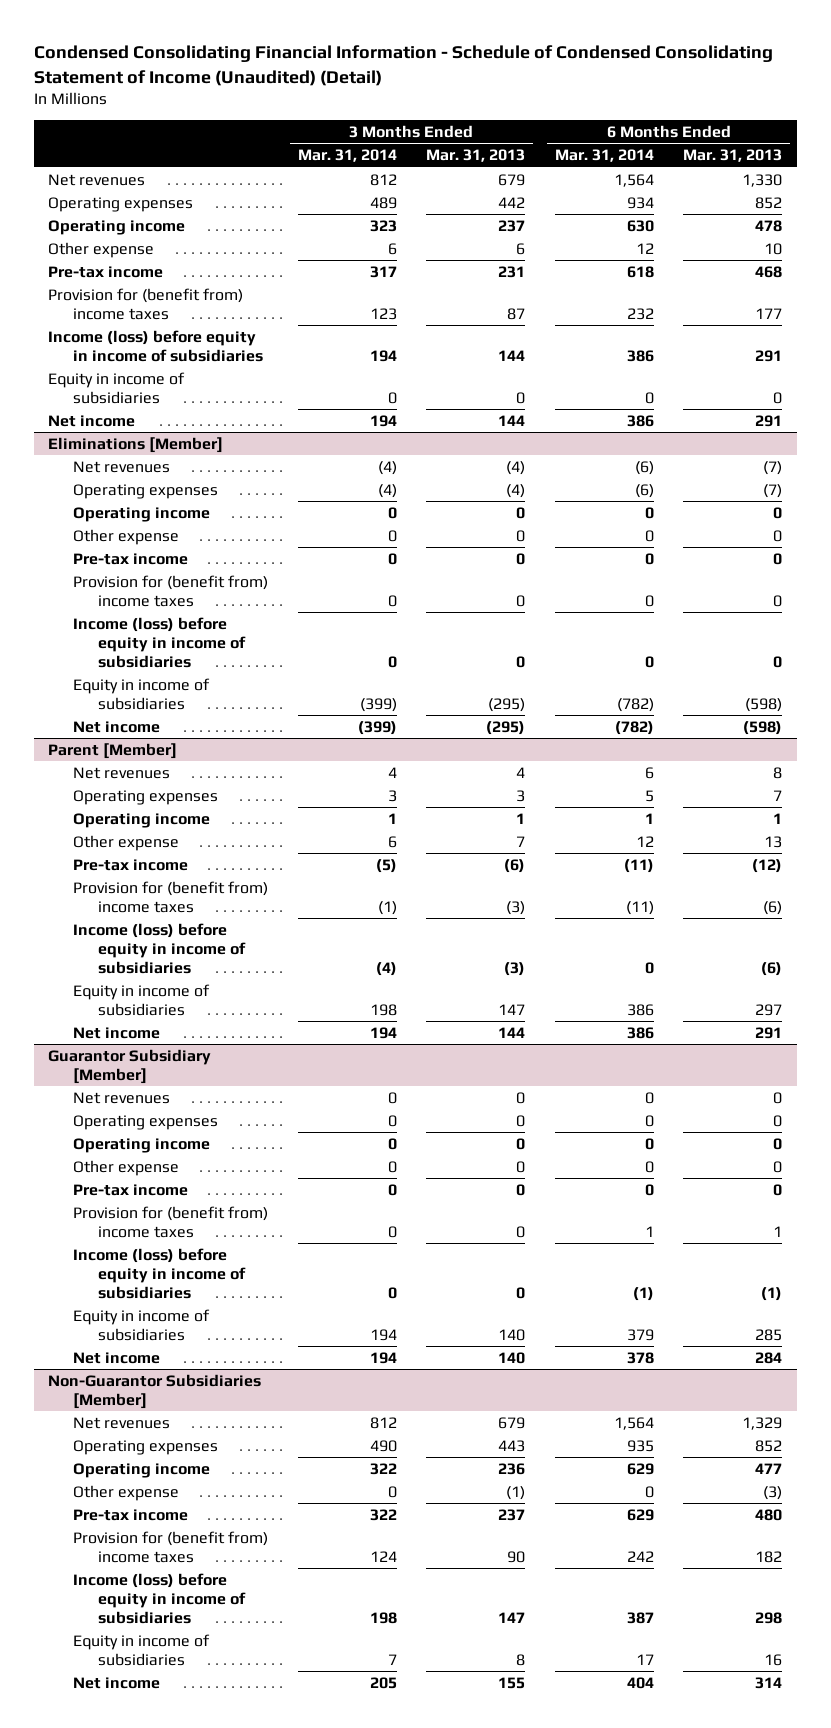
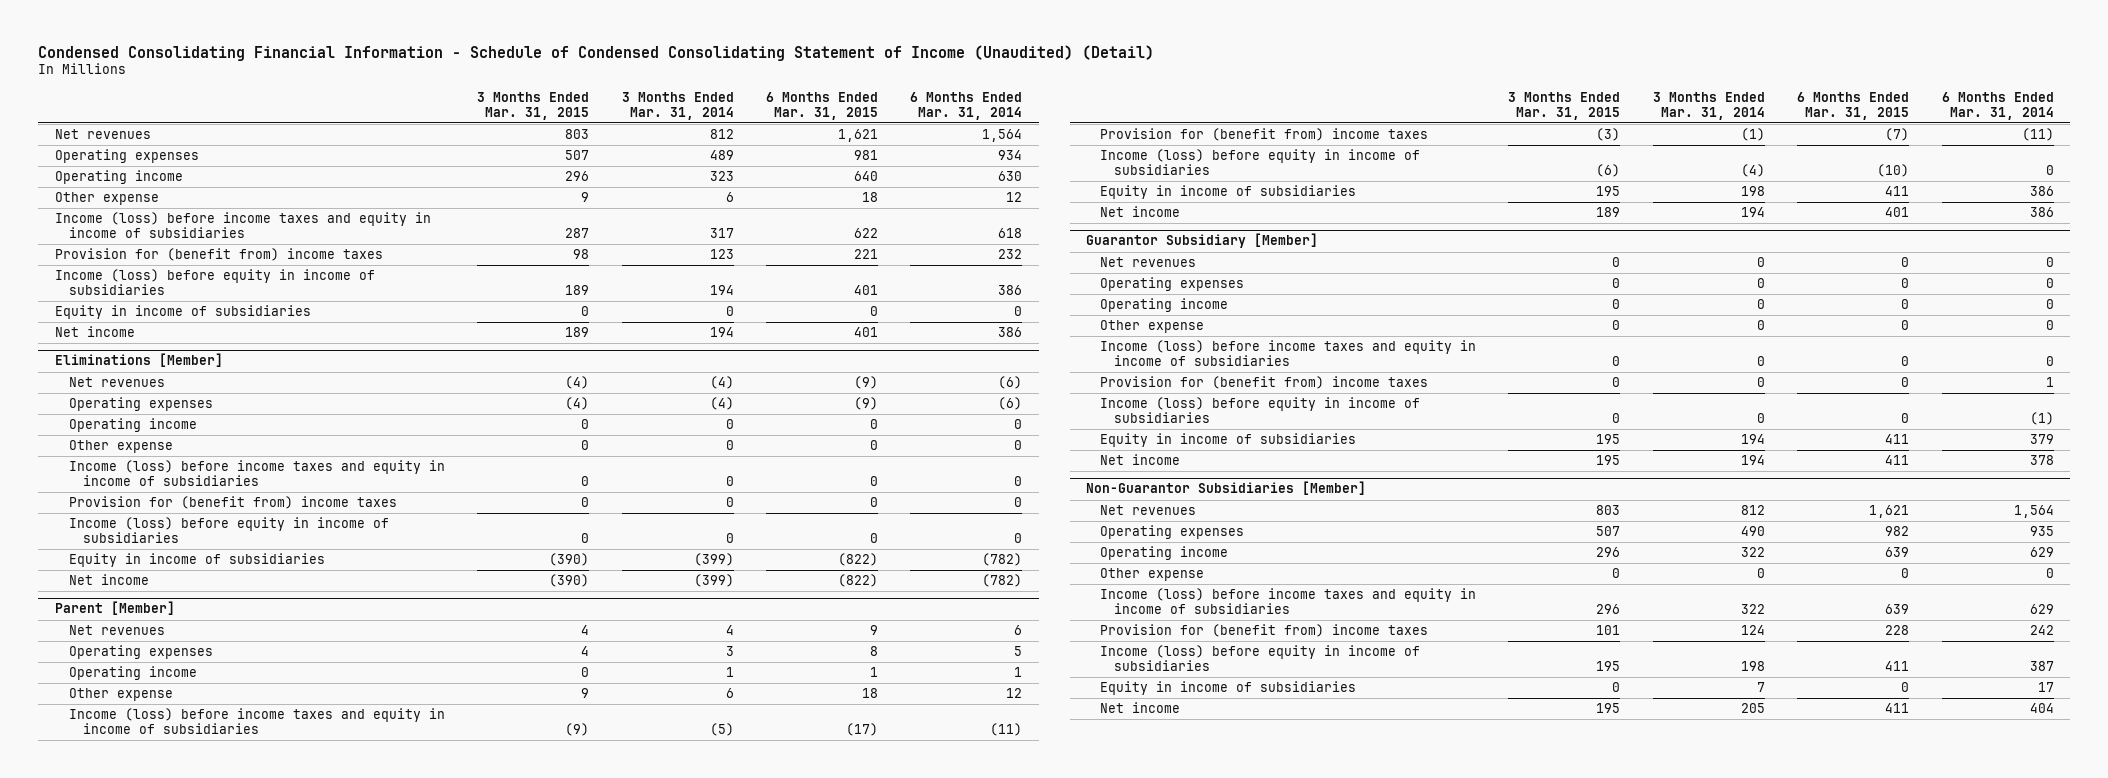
[426,149,526,163] Mar. 31, 2013 -> none
[683,149,783,163] Mar. 31, 2013 -> none
none -> [477,92,590,120] 3 Months Ended Mar. 31, 2015
none -> [765,92,878,120] 6 Months Ended Mar. 31, 2015
[48,265,164,278] Pre-tax income -> [54,212,431,238] Income (loss) before income taxes and equity in income of subsidiaries
[73,552,189,565] Pre-tax income -> [68,460,445,486] Income (loss) before income taxes and equity in income of subsidiaries
[73,858,189,871] Pre-tax income -> [68,708,445,734] Income (loss) before income taxes and equity in income of subsidiaries
[73,1183,189,1196] Pre-tax income -> [1099,340,1476,366] Income (loss) before income taxes and equity in income of subsidiaries
[73,1508,189,1521] Pre-tax income -> [1099,588,1476,614] Income (loss) before income taxes and equity in income of subsidiaries

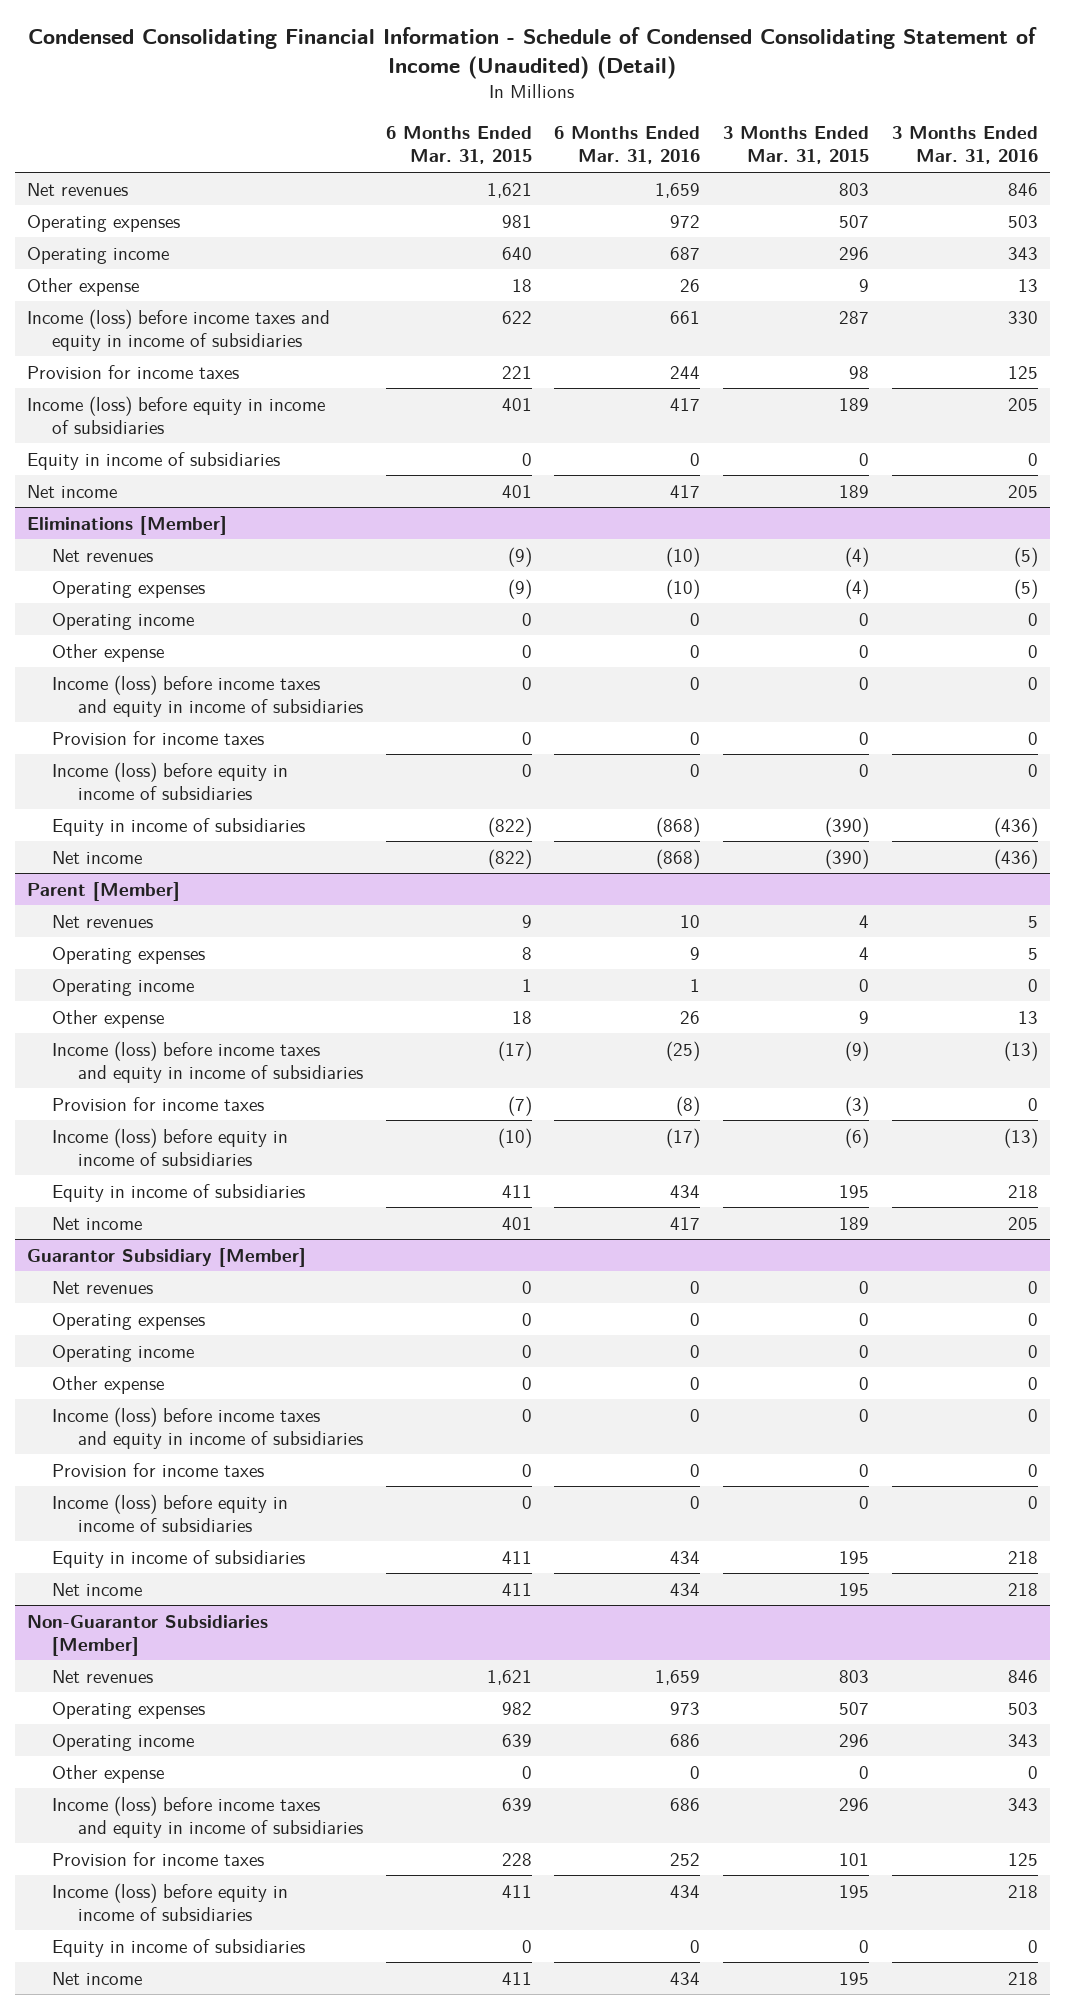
[621,92,734,120] 3 Months Ended Mar. 31, 2014 -> none
[910,92,1023,120] 6 Months Ended Mar. 31, 2014 -> none
none -> [554,126,701,165] 6 Months Ended Mar. 31, 2016
none -> [892,126,1039,165] 3 Months Ended Mar. 31, 2016
[54,248,383,262] Provision for (benefit from) income taxes -> [26,364,239,379] Provision for income taxes
[68,496,397,510] Provision for (benefit from) income taxes -> [52,730,265,745] Provision for income taxes
[1099,128,1428,142] Provision for (benefit from) income taxes -> [52,1096,265,1111] Provision for income taxes
[1099,376,1428,390] Provision for (benefit from) income taxes -> [52,1462,265,1477] Provision for income taxes
[1099,624,1428,638] Provision for (benefit from) income taxes -> [52,1851,265,1866] Provision for income taxes

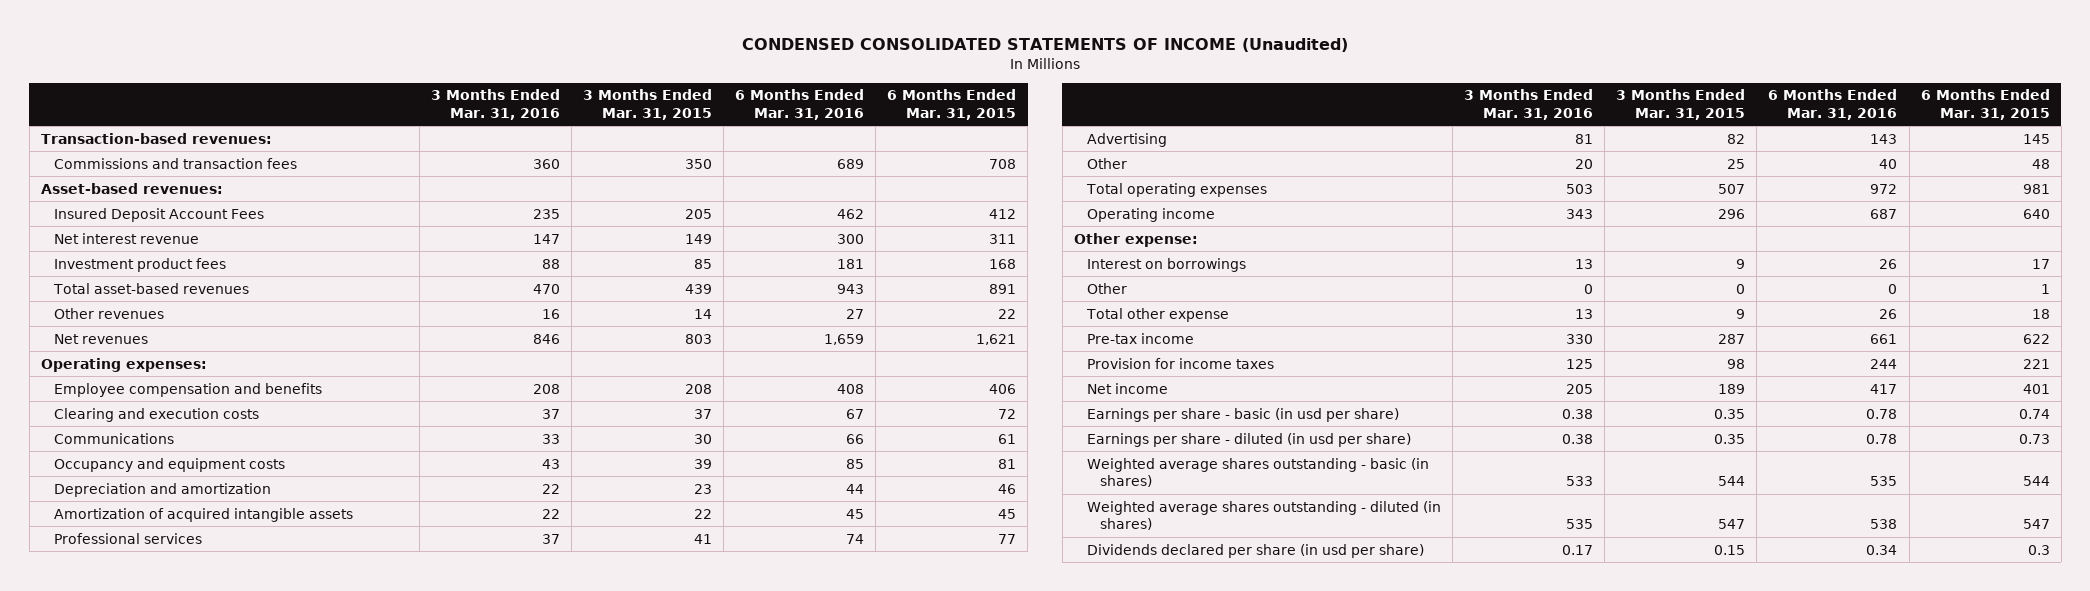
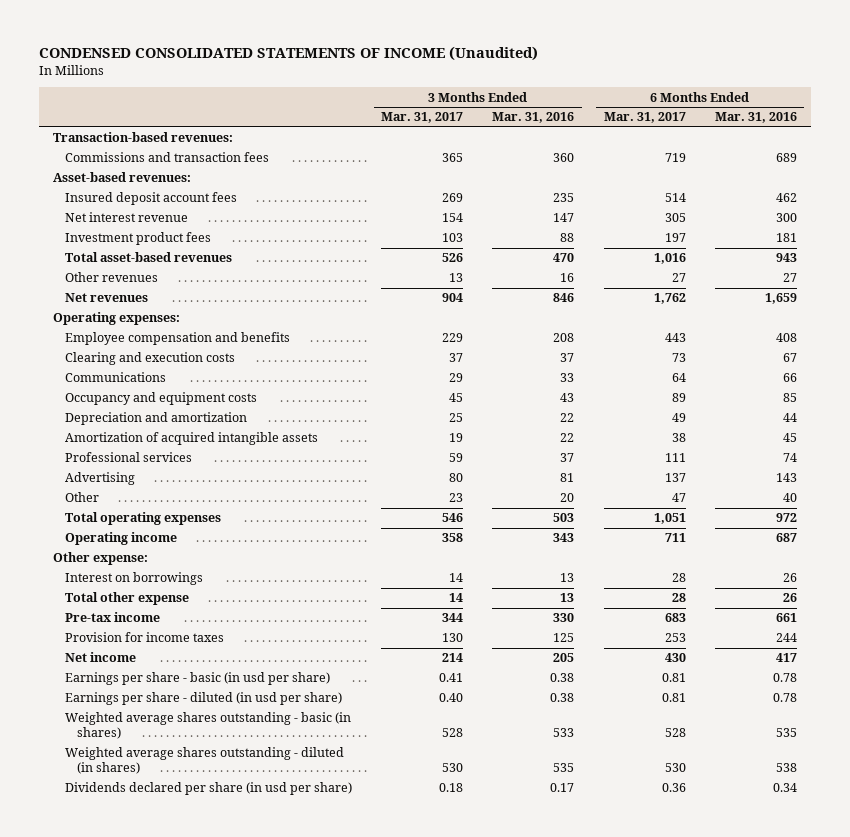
[583,89,713,120] 3 Months Ended Mar. 31, 2015 -> none
[887,89,1017,120] 6 Months Ended Mar. 31, 2015 -> none
none -> [381,112,464,124] Mar. 31, 2017
none -> [603,112,686,124] Mar. 31, 2017
[53,207,264,222] Insured Deposit Account Fees -> [65,192,238,206] Insured deposit account fees
[1087,282,1128,294] Other -> none

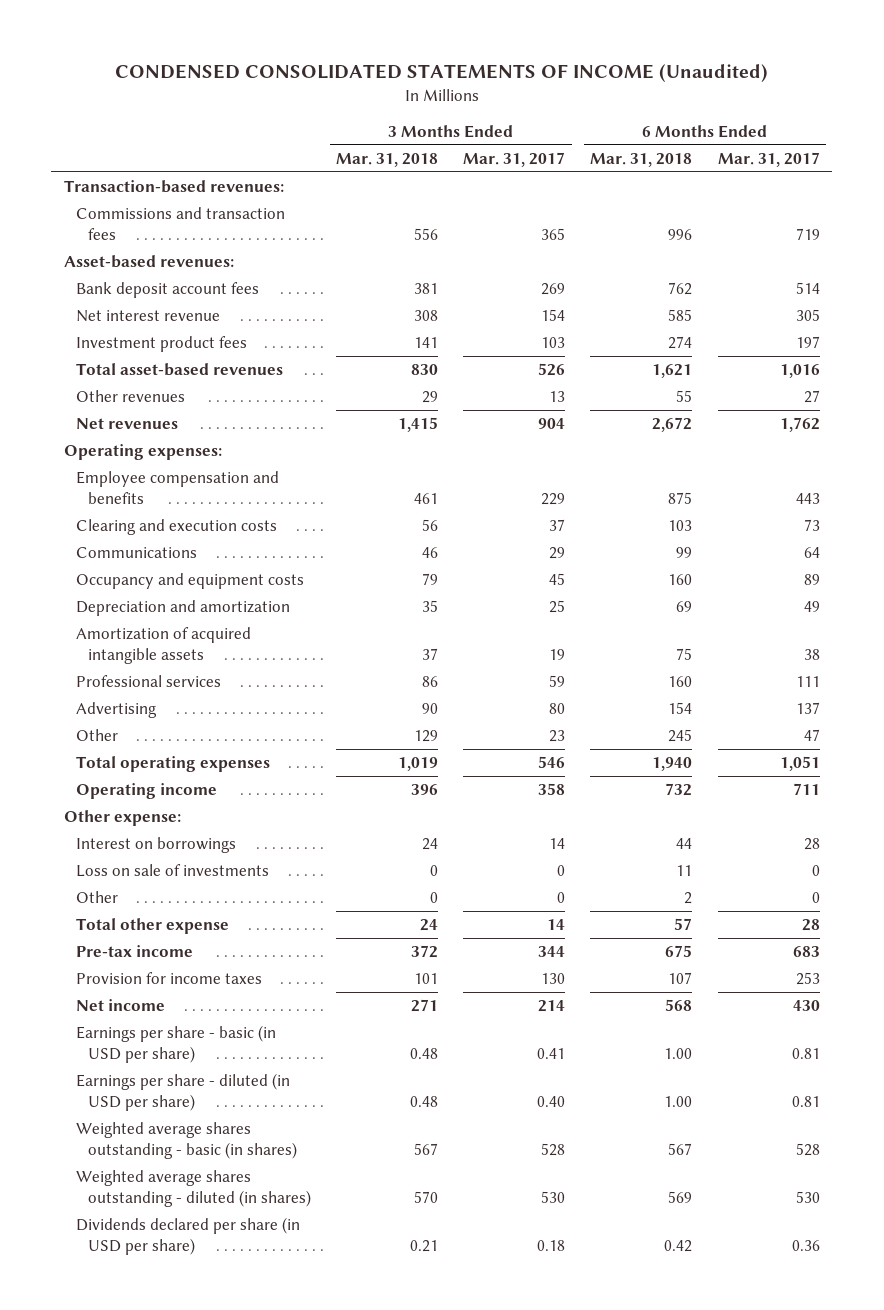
[492,112,575,124] Mar. 31, 2016 -> none
[714,112,797,124] Mar. 31, 2016 -> none
none -> [336,152,439,167] Mar. 31, 2018
none -> [590,152,693,167] Mar. 31, 2018
[65,192,238,206] Insured deposit account fees -> [76,282,260,299] Bank deposit account fees
none -> [76,864,270,878] Loss on sale of investments
none -> [76,891,119,904] Other
[65,672,331,686] Earnings per share - basic (in usd per share) -> [76,1025,277,1064] Earnings per share - basic (in USD per share)
[65,692,343,706] Earnings per share - diluted (in usd per share) -> [76,1073,291,1112] Earnings per share - diluted (in USD per share)
[65,782,353,796] Dividends declared per share (in usd per share) -> [76,1217,301,1256] Dividends declared per share (in USD per share)

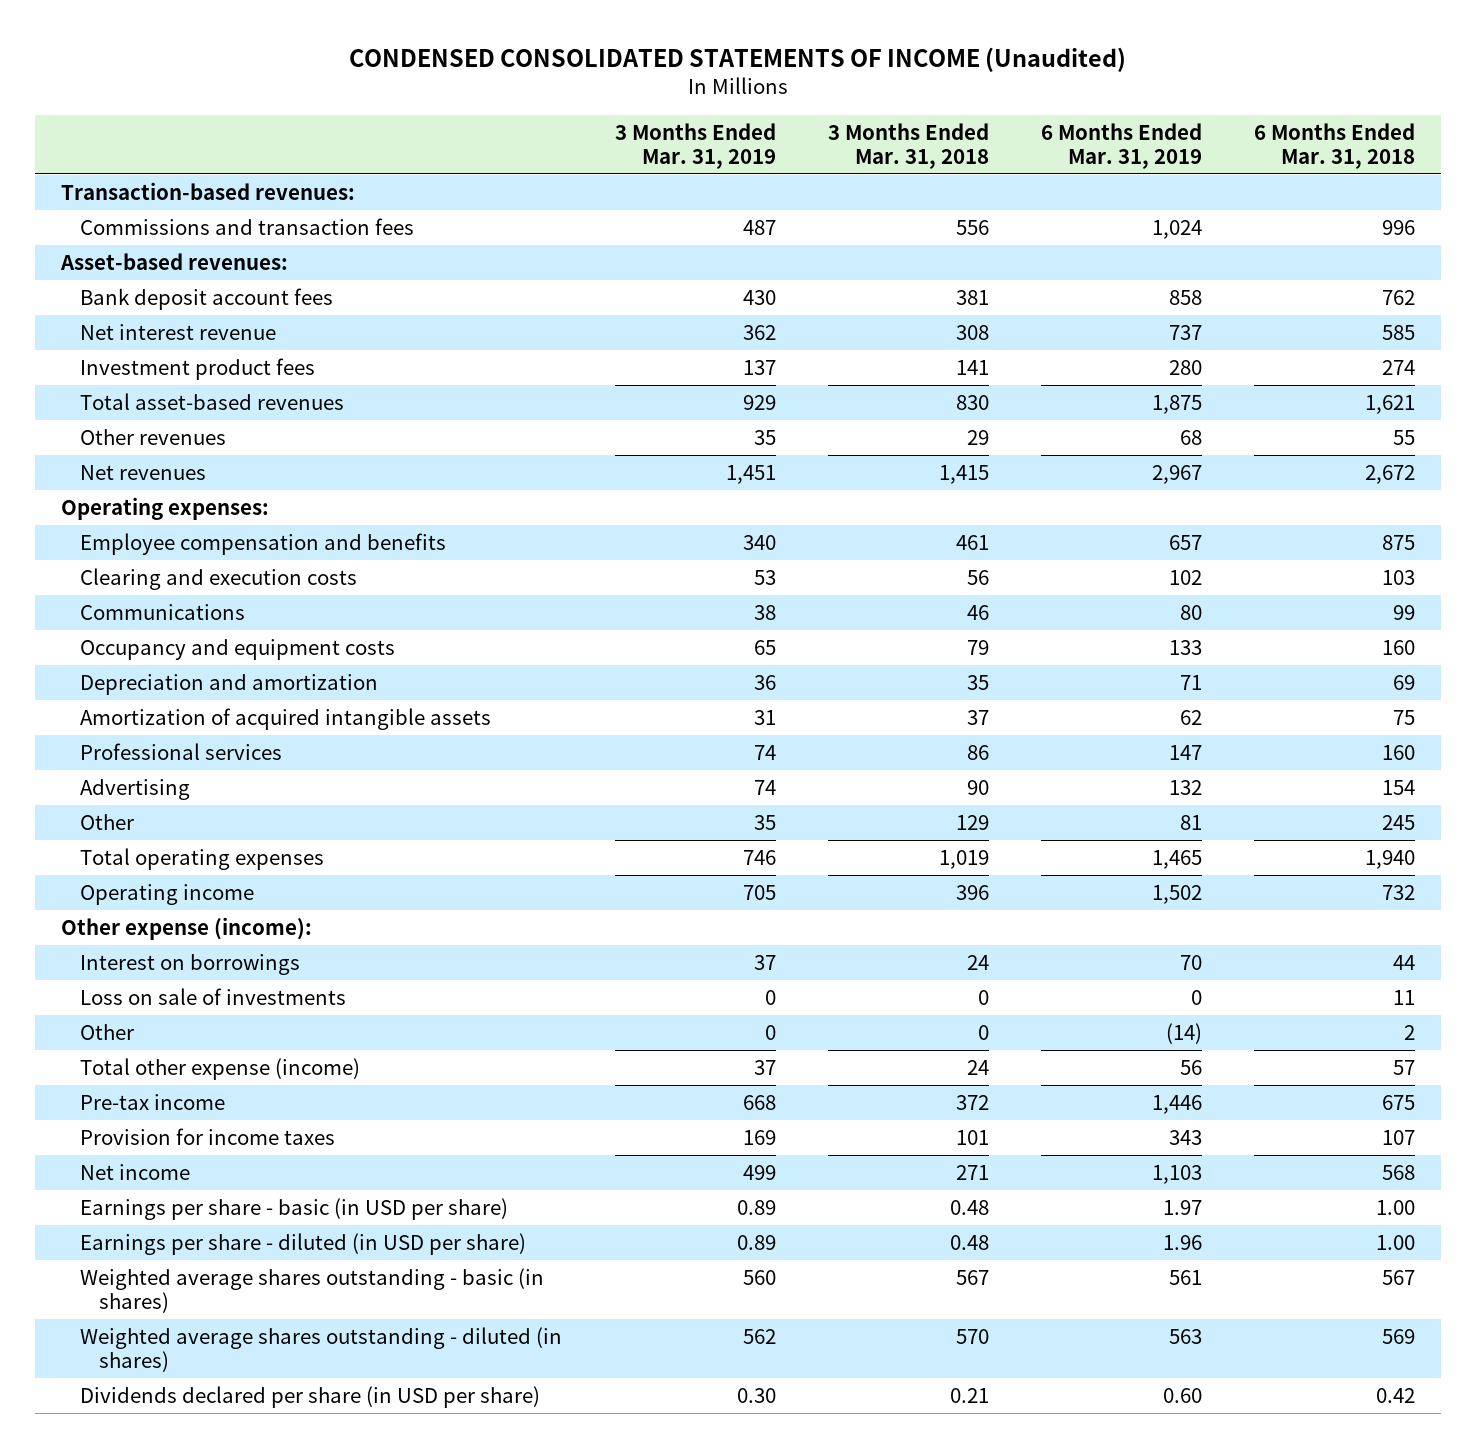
[463,151,566,167] Mar. 31, 2017 -> none
[717,151,820,167] Mar. 31, 2017 -> none
none -> [614,122,776,169] 3 Months Ended Mar. 31, 2019
none -> [1040,122,1202,169] 6 Months Ended Mar. 31, 2019
[64,810,182,827] Other expense: -> [61,916,313,940] Other expense (income):
[76,918,230,935] Total other expense -> [80,1057,361,1080] Total other expense (income)

